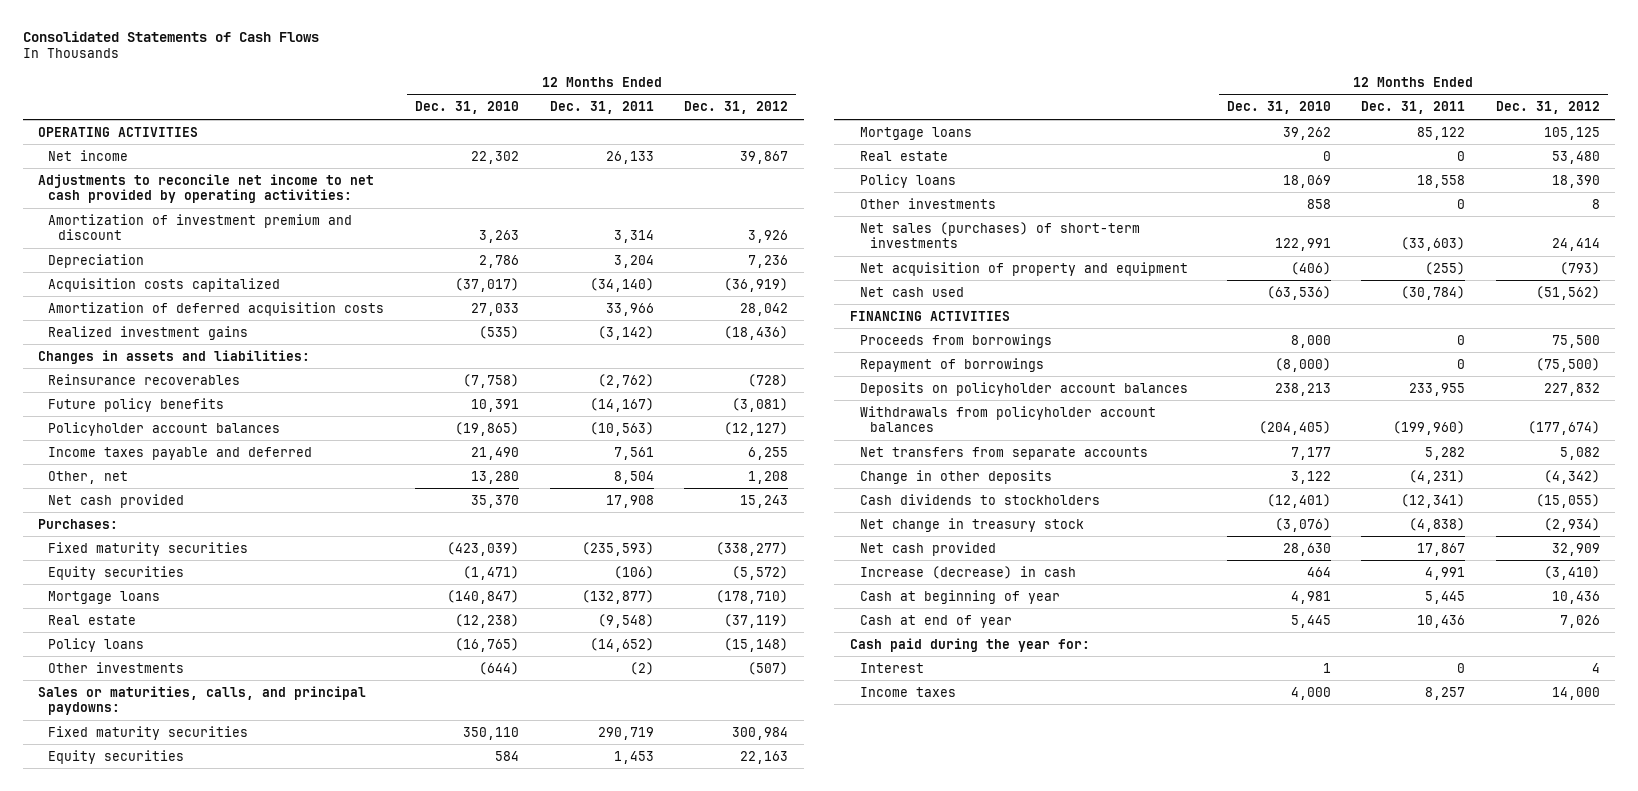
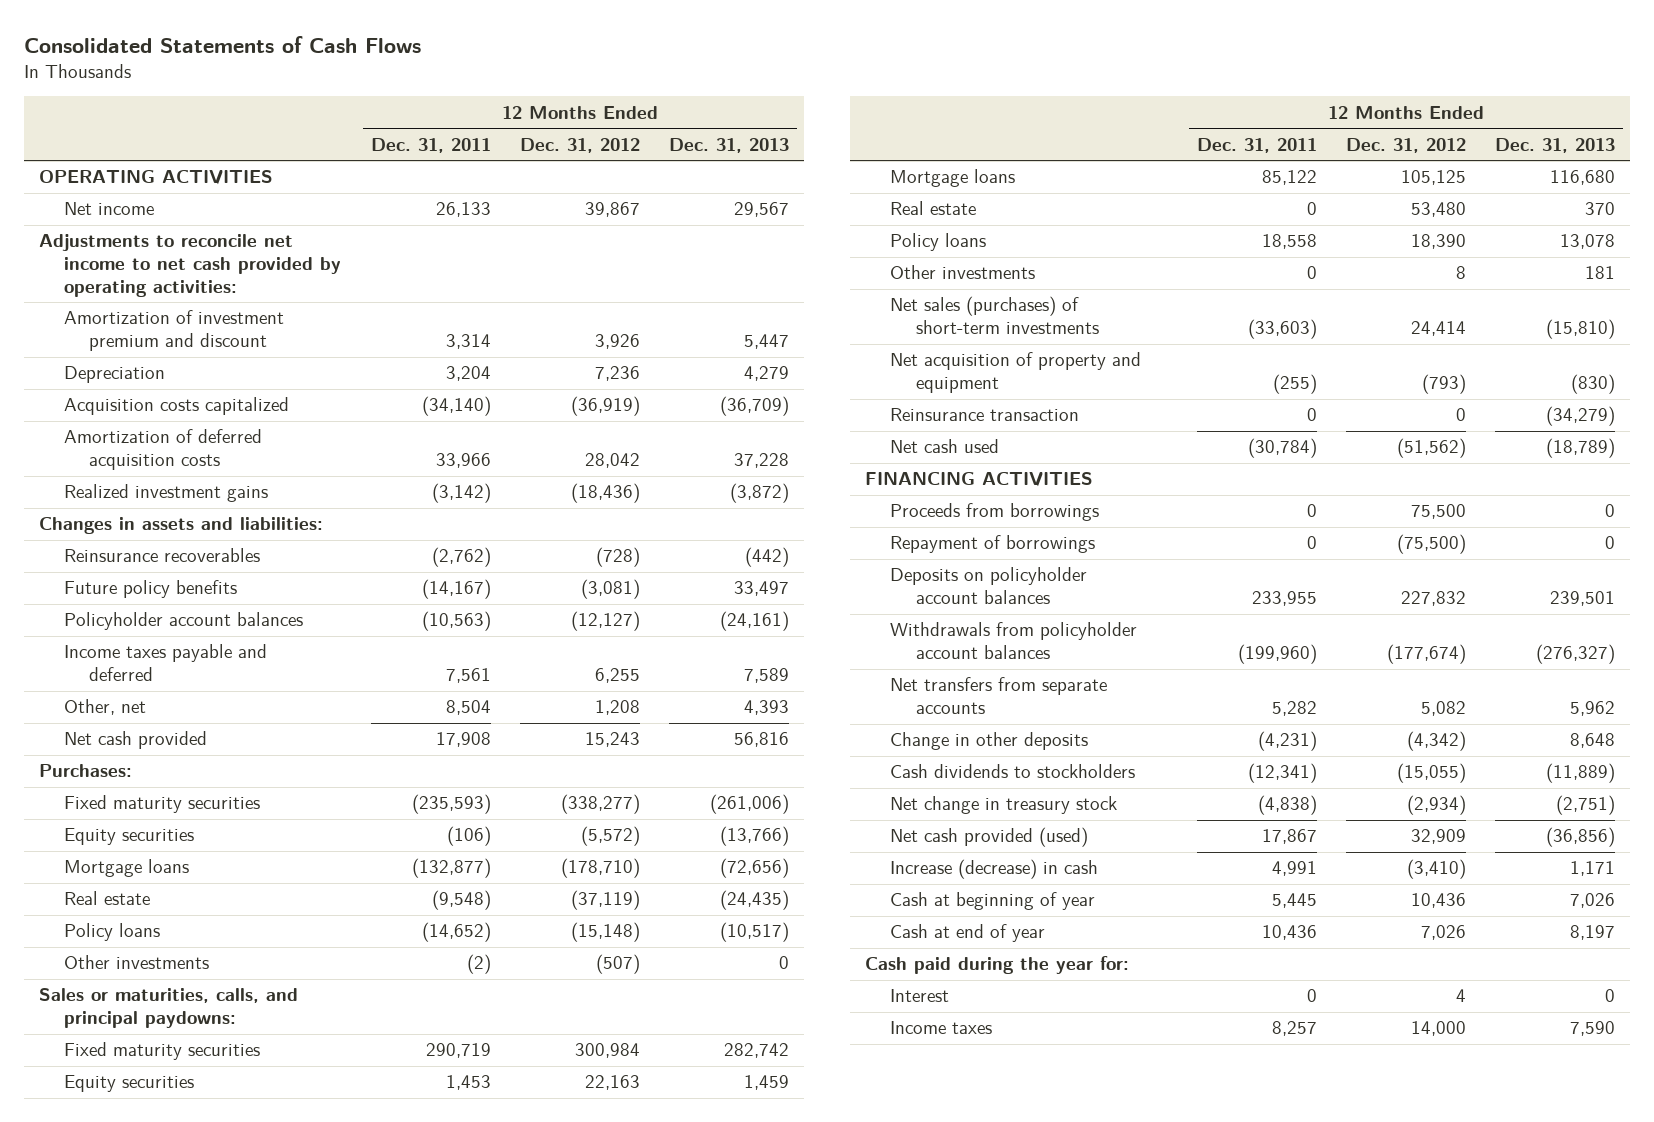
[414,101,519,115] Dec. 31, 2010 -> none
none -> [669,137,790,153] Dec. 31, 2013
none -> [890,408,1080,422] Reinsurance transaction
[859,541,996,556] Net cash provided -> [890,827,1089,848] Net cash provided (used)

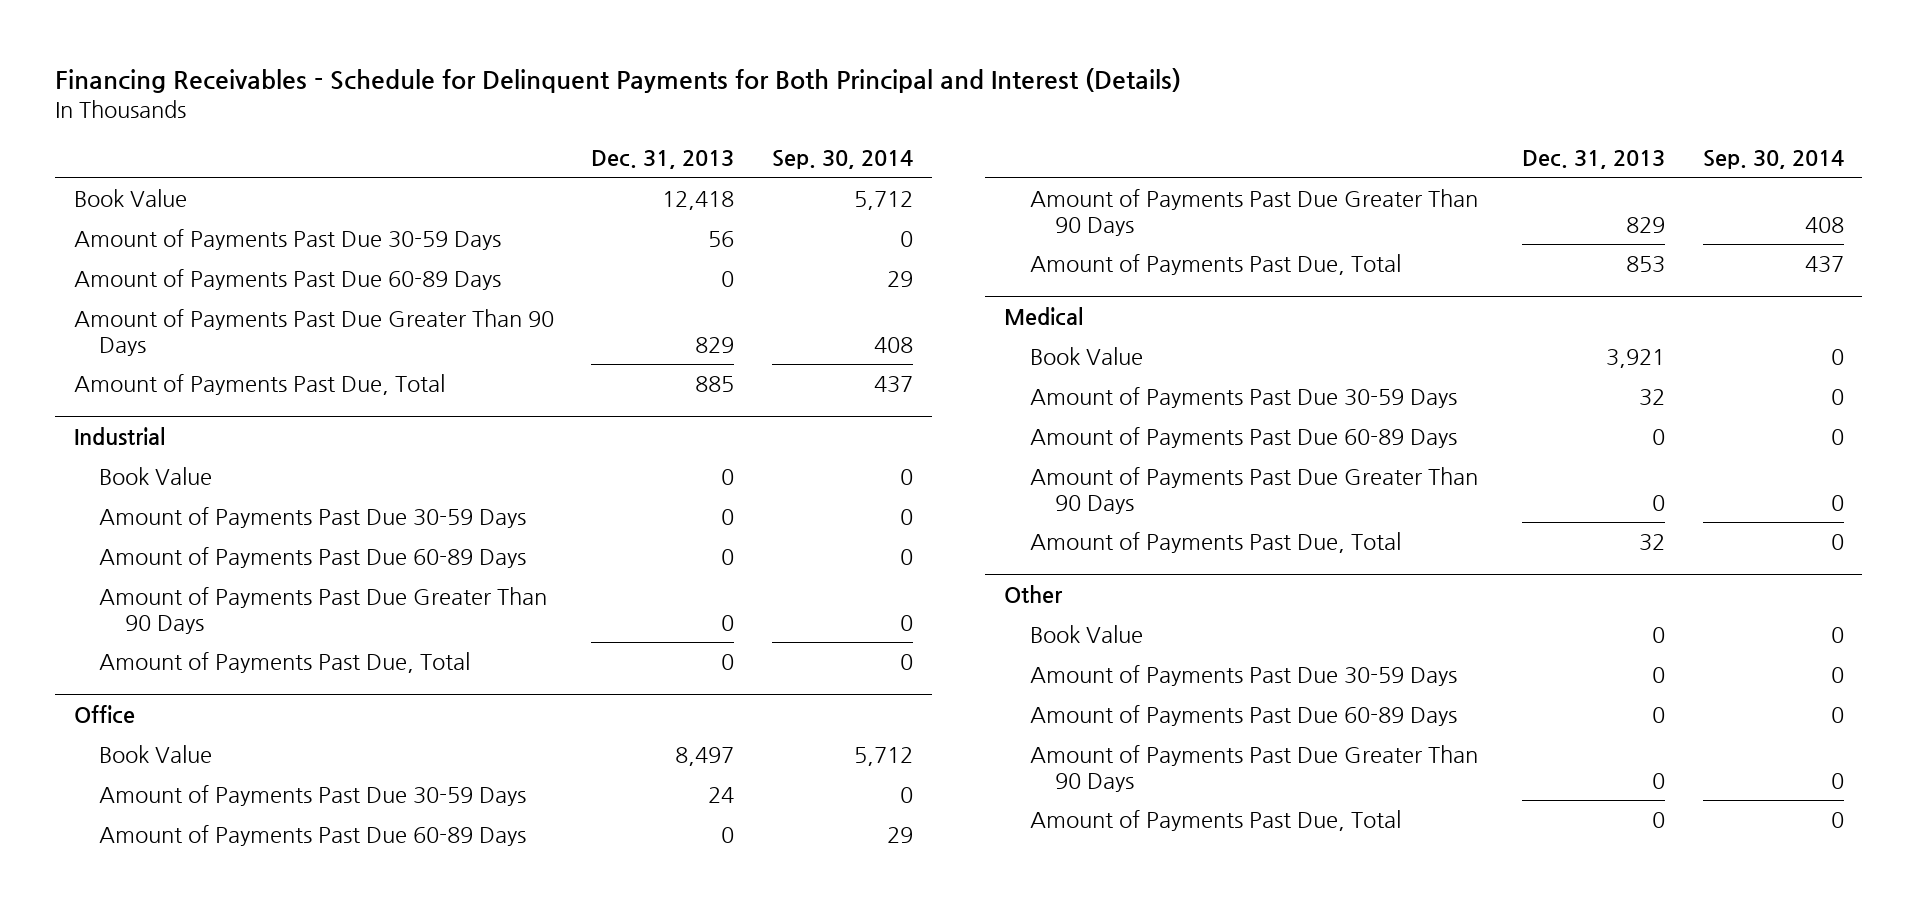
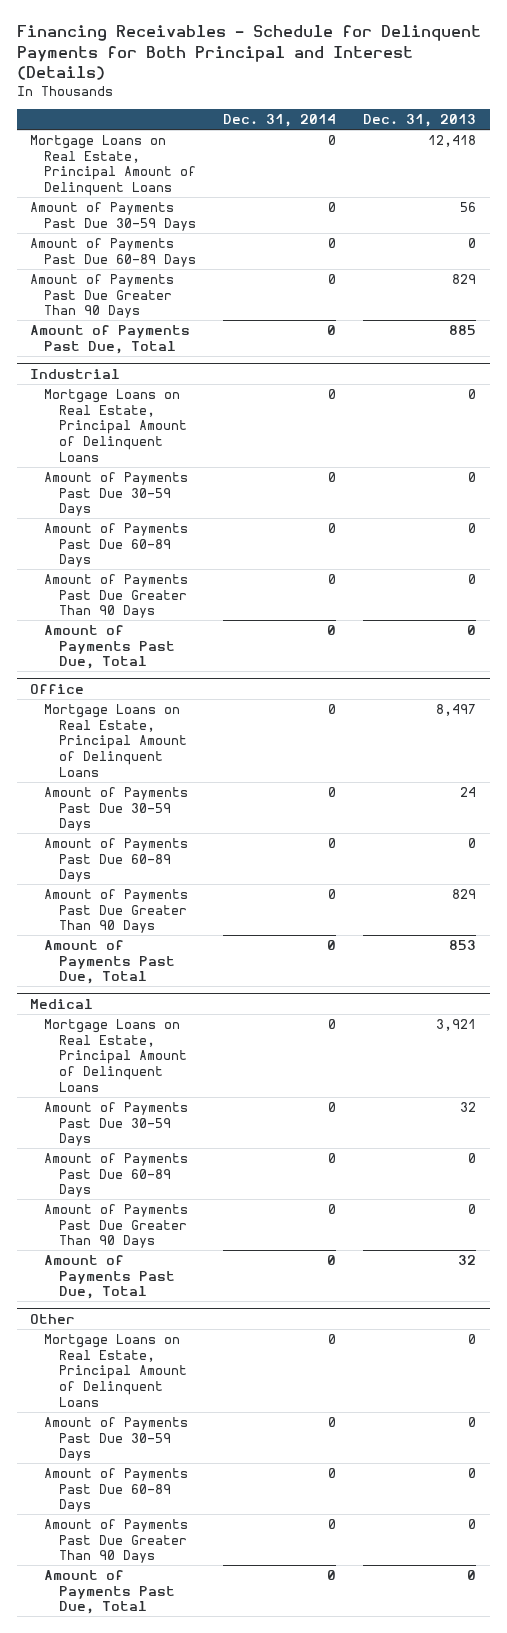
[771,150,913,170] Sep. 30, 2014 -> none
none -> [223,114,337,128] Dec. 31, 2014
[73,189,187,208] Book Value -> [30,134,197,197] Mortgage Loans on Real Estate, Principal Amount of Delinquent Loans
[99,467,213,486] Book Value -> [44,388,187,462] Mortgage Loans on Real Estate, Principal Amount of Delinquent Loans
[99,745,213,764] Book Value -> [44,703,187,777] Mortgage Loans on Real Estate, Principal Amount of Delinquent Loans
[1029,347,1143,366] Book Value -> [44,1018,187,1092] Mortgage Loans on Real Estate, Principal Amount of Delinquent Loans
[1029,625,1143,644] Book Value -> [44,1333,187,1407] Mortgage Loans on Real Estate, Principal Amount of Delinquent Loans

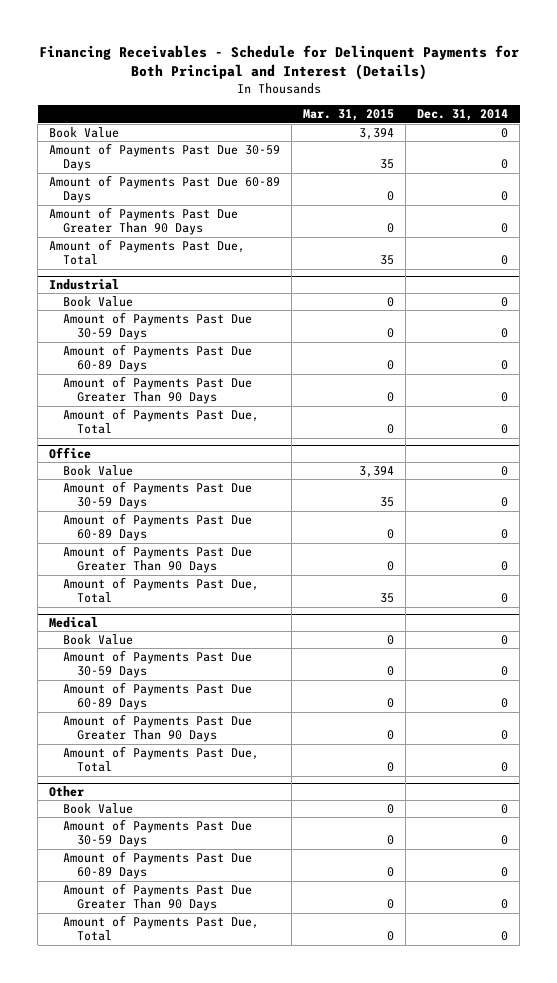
[363,114,477,128] Dec. 31, 2013 -> none
none -> [303,109,395,122] Mar. 31, 2015
[30,134,197,197] Mortgage Loans on Real Estate, Principal Amount of Delinquent Loans -> [49,126,120,138] Book Value
[44,388,187,462] Mortgage Loans on Real Estate, Principal Amount of Delinquent Loans -> [62,295,133,307] Book Value
[44,703,187,777] Mortgage Loans on Real Estate, Principal Amount of Delinquent Loans -> [62,464,133,476] Book Value
[44,1018,187,1092] Mortgage Loans on Real Estate, Principal Amount of Delinquent Loans -> [62,633,133,645] Book Value
[44,1333,187,1407] Mortgage Loans on Real Estate, Principal Amount of Delinquent Loans -> [62,802,133,814] Book Value

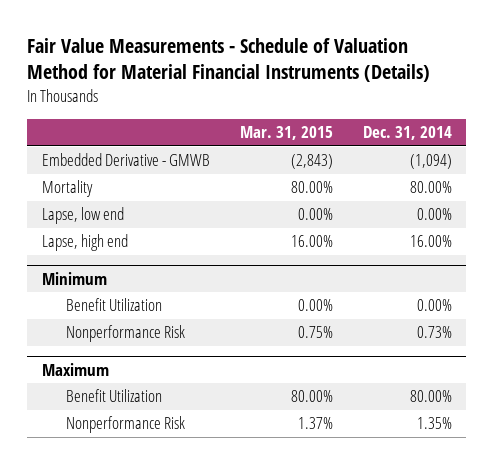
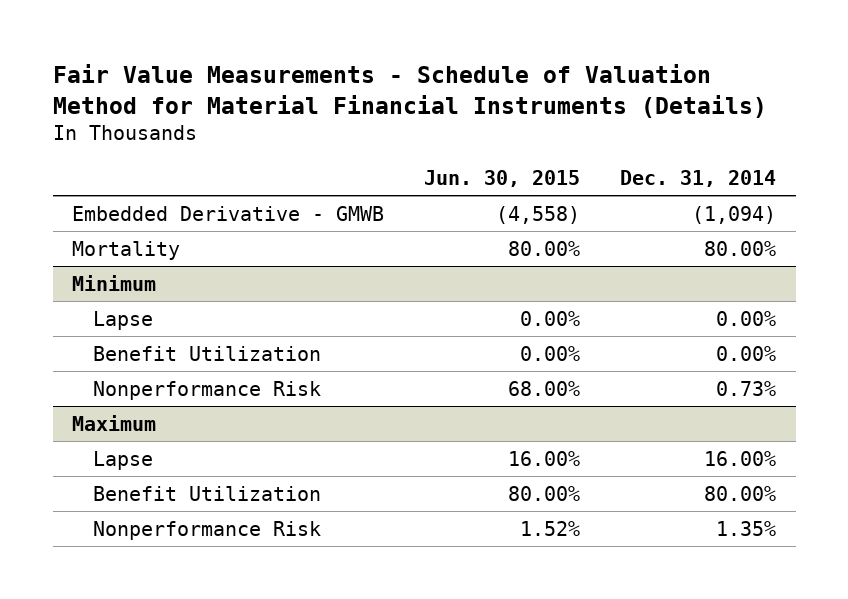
[239,126,333,141] Mar. 31, 2015 -> none
none -> [424,169,581,187] Jun. 30, 2015
[41,207,124,225] Lapse, low end -> none
[41,234,128,252] Lapse, high end -> none
none -> [92,310,153,330] Lapse
none -> [92,450,153,470] Lapse

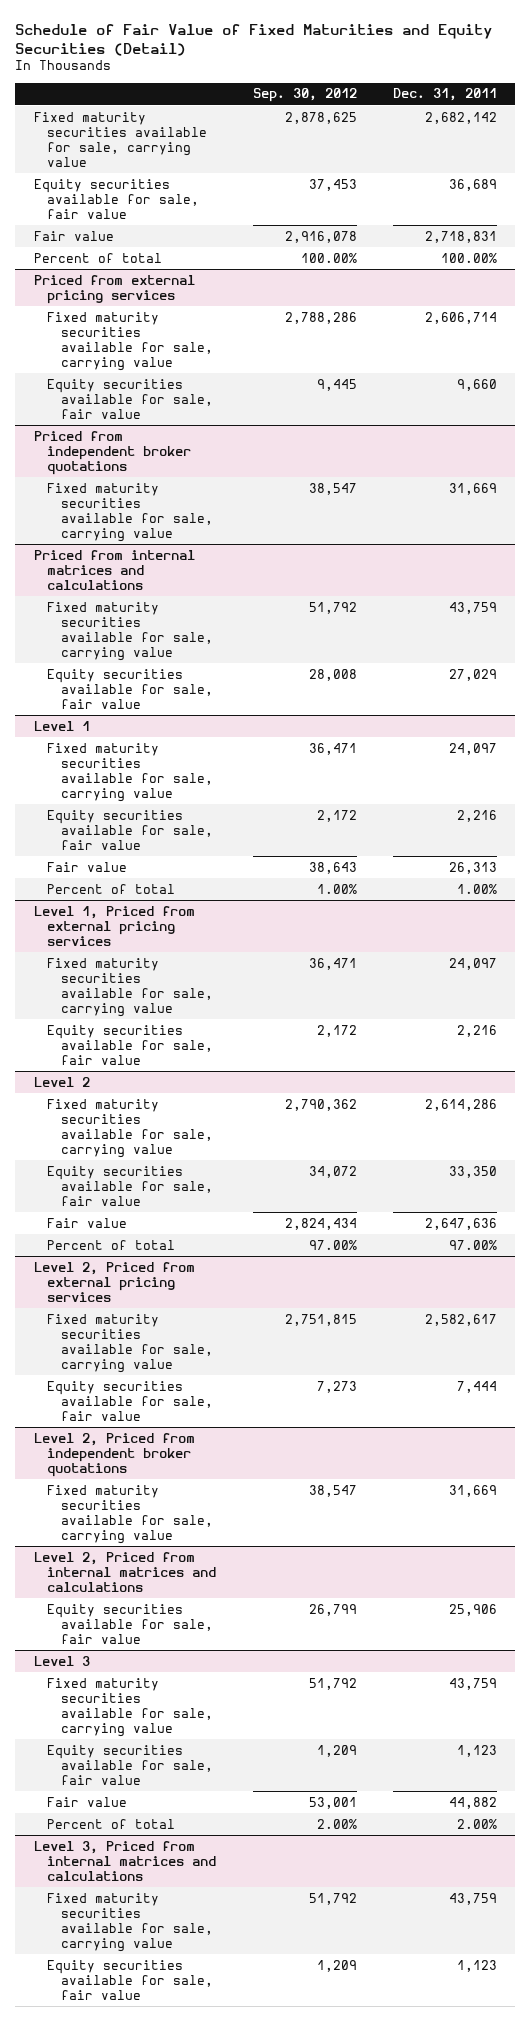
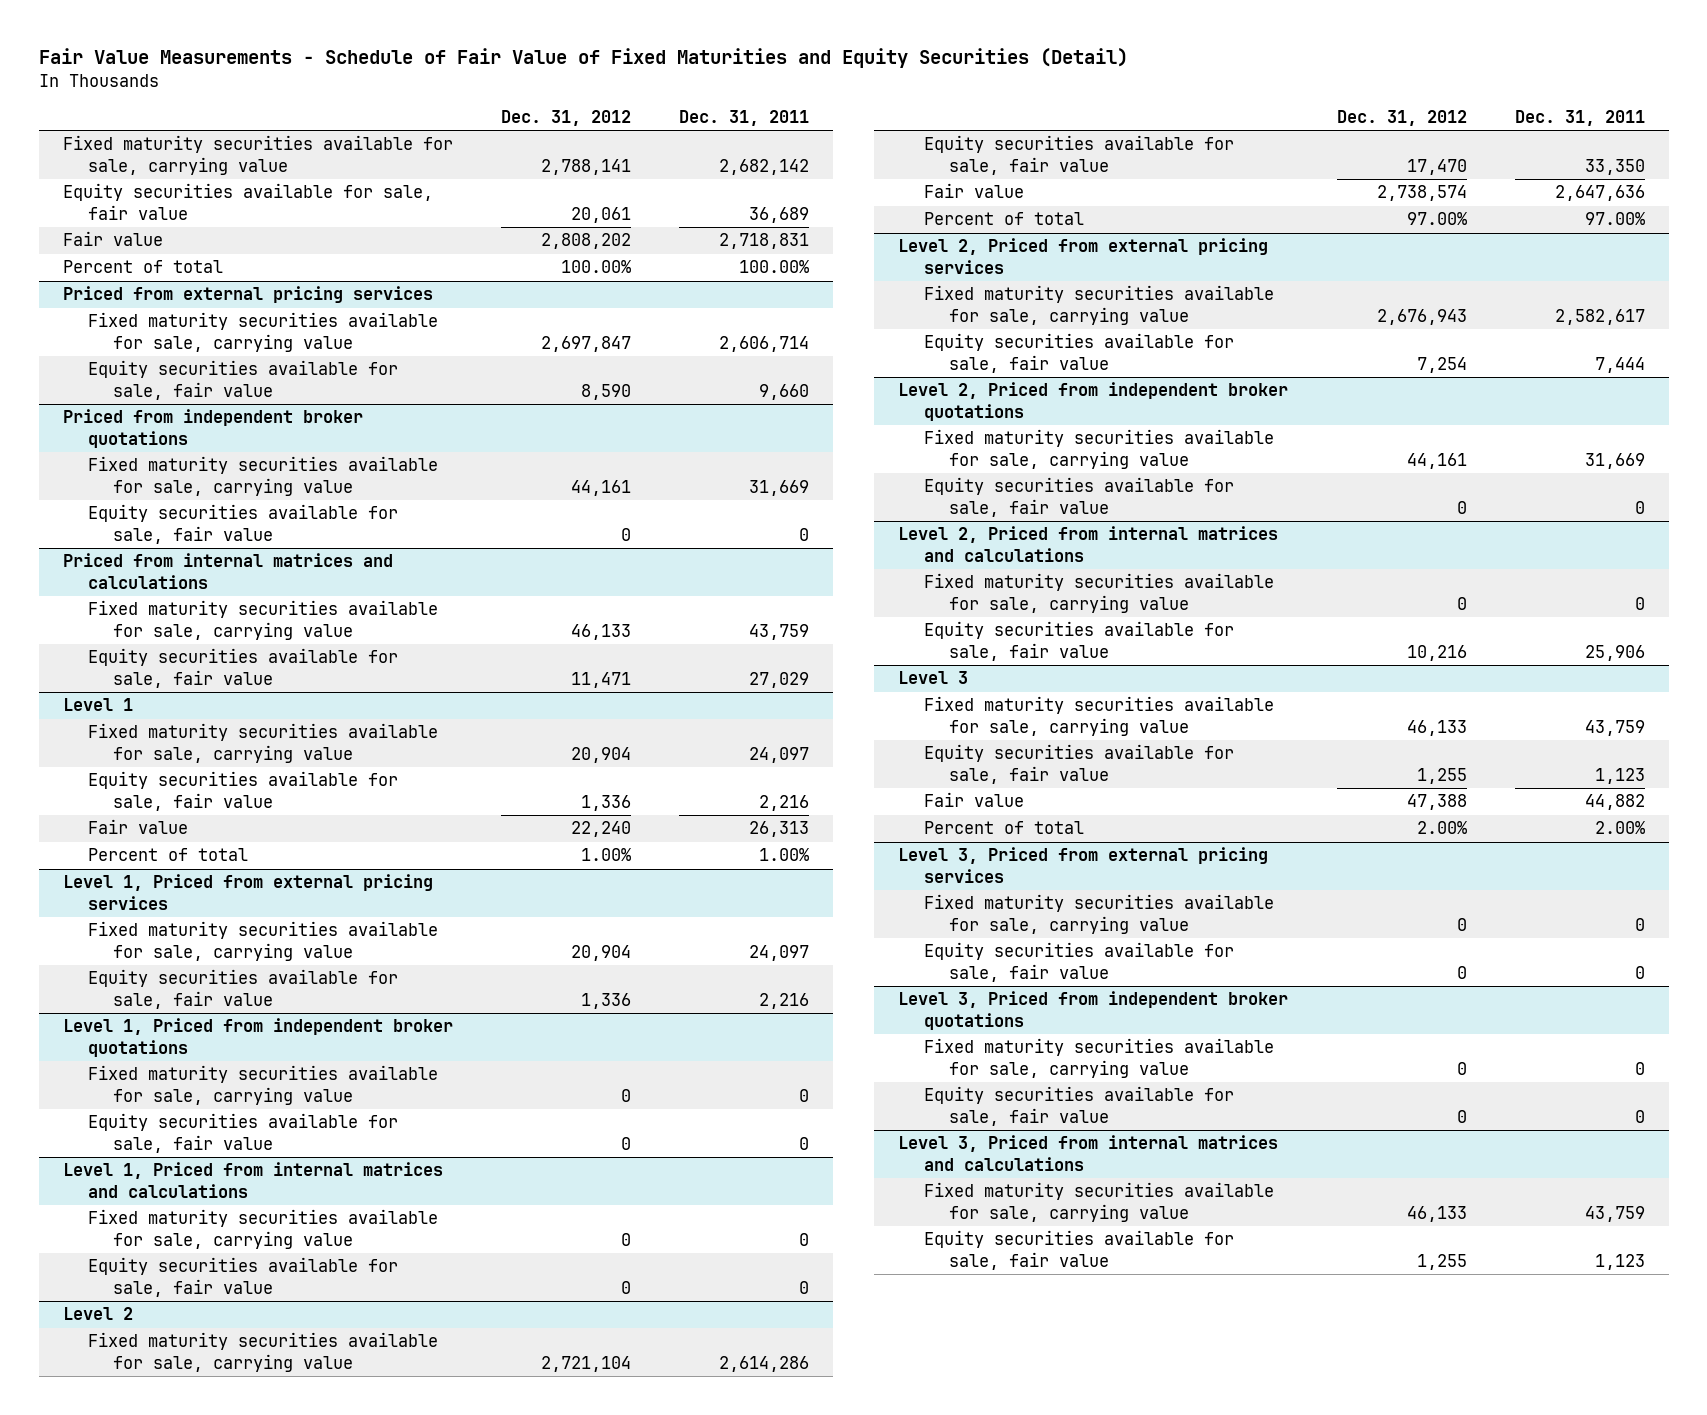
[15,23,493,56] Schedule of Fair Value of Fixed Maturities and Equity Securities (Detail) -> [38,48,1128,69] Fair Value Measurements - Schedule of Fair Value of Fixed Maturities and Equity Securities (Detail)
[252,88,357,103] Sep. 30, 2012 -> none
none -> [500,109,631,126] Dec. 31, 2012
none -> [87,504,398,544] Equity securities available for sale, fair value
none -> [62,1018,453,1057] Level 1, Priced from independent broker quotations
none -> [87,1065,438,1105] Fixed maturity securities available for sale, carrying value
none -> [87,1113,398,1153] Equity securities available for sale, fair value
none -> [62,1162,443,1198] Level 1, Priced from internal matrices and calculations
none -> [87,1209,438,1249] Fixed maturity securities available for sale, carrying value
none -> [87,1257,398,1297] Equity securities available for sale, fair value
none -> [923,477,1234,517] Equity securities available for sale, fair value
none -> [923,573,1274,613] Fixed maturity securities available for sale, carrying value
none -> [898,847,1269,883] Level 3, Priced from external pricing services
none -> [923,894,1274,934] Fixed maturity securities available for sale, carrying value
none -> [923,942,1234,982] Equity securities available for sale, fair value
none -> [898,991,1289,1030] Level 3, Priced from independent broker quotations
none -> [923,1038,1274,1078] Fixed maturity securities available for sale, carrying value
none -> [923,1086,1234,1126] Equity securities available for sale, fair value

